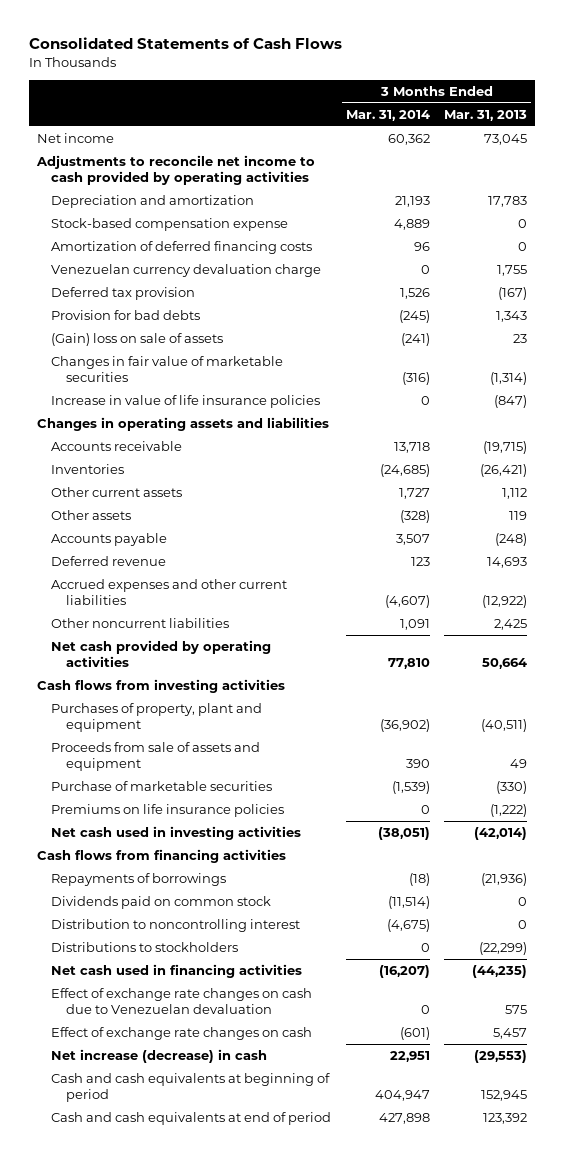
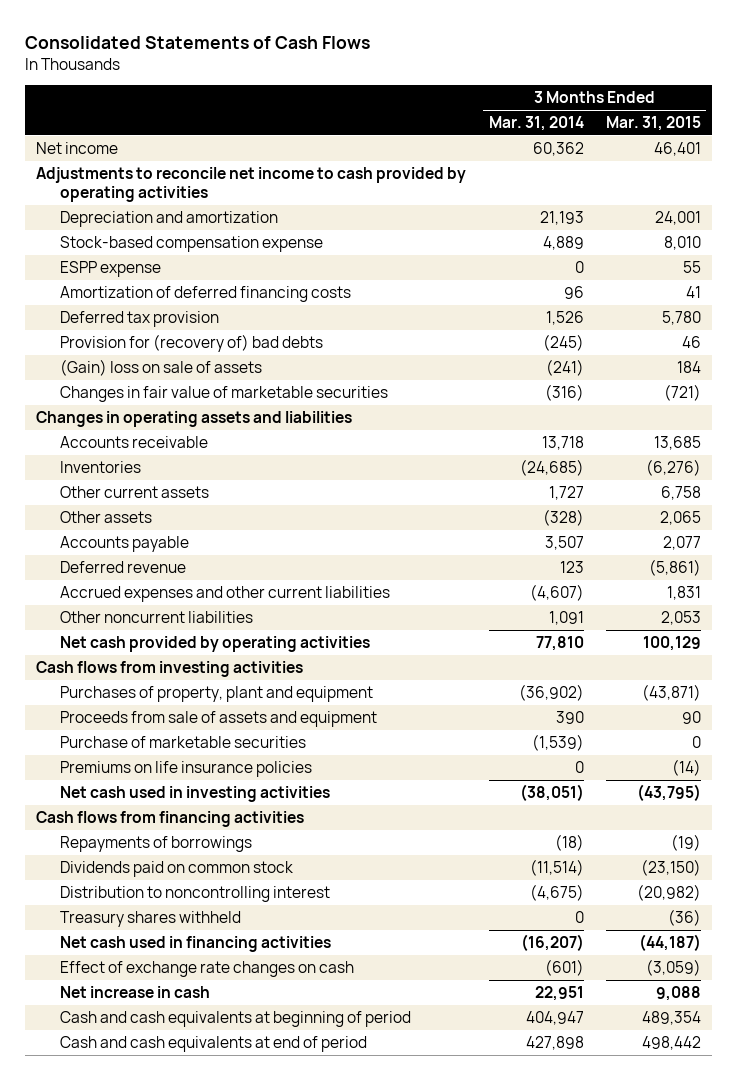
[444,109,528,121] Mar. 31, 2013 -> none
none -> [605,116,701,132] Mar. 31, 2015
none -> [60,260,162,277] ESPP expense
[51,263,322,277] Venezuelan currency devaluation charge -> none
[51,309,201,320] Provision for bad debts -> [60,333,324,352] Provision for (recovery of) bad debts
[51,394,321,408] Increase in value of life insurance policies -> none
[51,941,239,952] Distributions to stockholders -> none
none -> [60,910,242,927] Treasury shares withheld
[51,987,313,1014] Effect of exchange rate changes on cash due to Venezuelan devaluation -> none
[51,1048,268,1063] Net increase (decrease) in cash -> [60,985,211,998] Net increase in cash

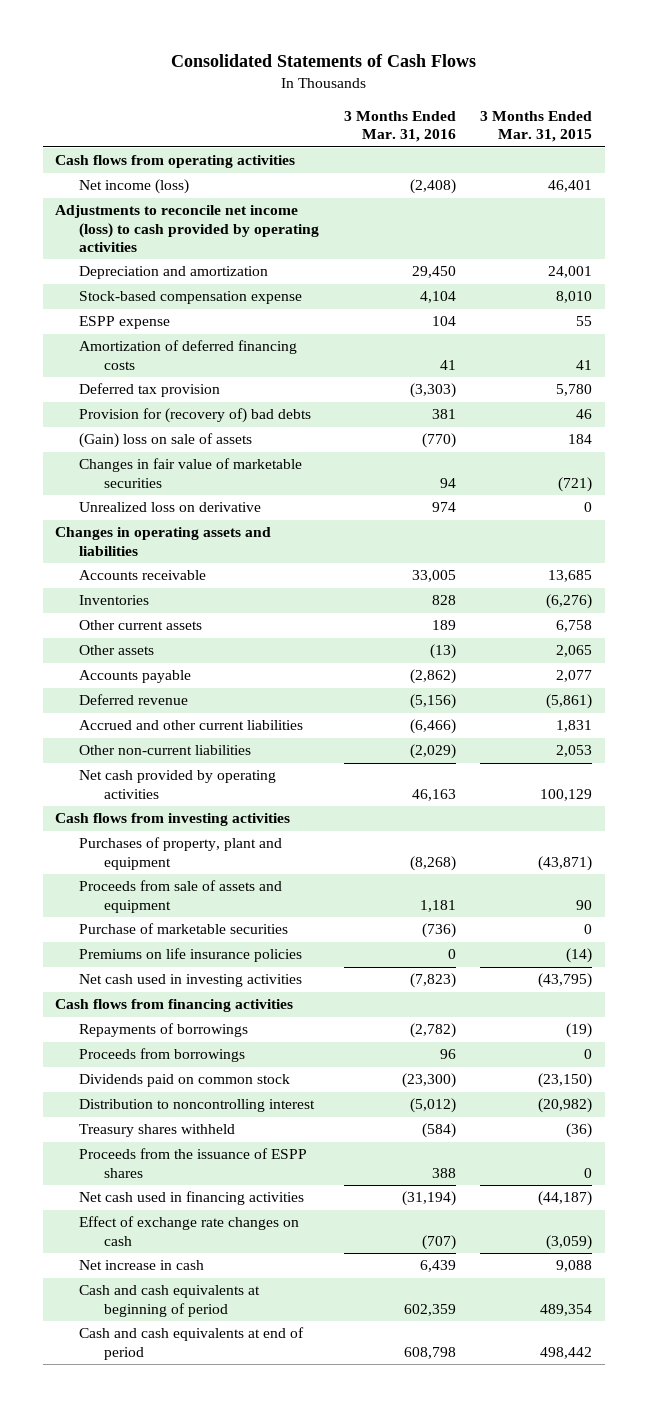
[488,116,584,132] Mar. 31, 2014 -> none
none -> [343,110,456,143] 3 Months Ended Mar. 31, 2016
none -> [55,155,296,169] Cash flows from operating activities
[36,141,119,154] Net income -> [79,179,190,195] Net income (loss)
[36,166,467,202] Adjustments to reconcile net income to cash provided by operating activities -> [55,205,320,253] Adjustments to reconcile net income (loss) to cash provided by operating activities
none -> [79,502,262,513] Unrealized loss on derivative
[60,585,391,602] Accrued expenses and other current liabilities -> [79,720,304,731] Accrued and other current liabilities
[60,610,254,623] Other noncurrent liabilities -> [79,745,252,756] Other non-current liabilities
none -> [79,1048,246,1063] Proceeds from borrowings
none -> [79,1148,308,1178] Proceeds from the issuance of ESPP shares

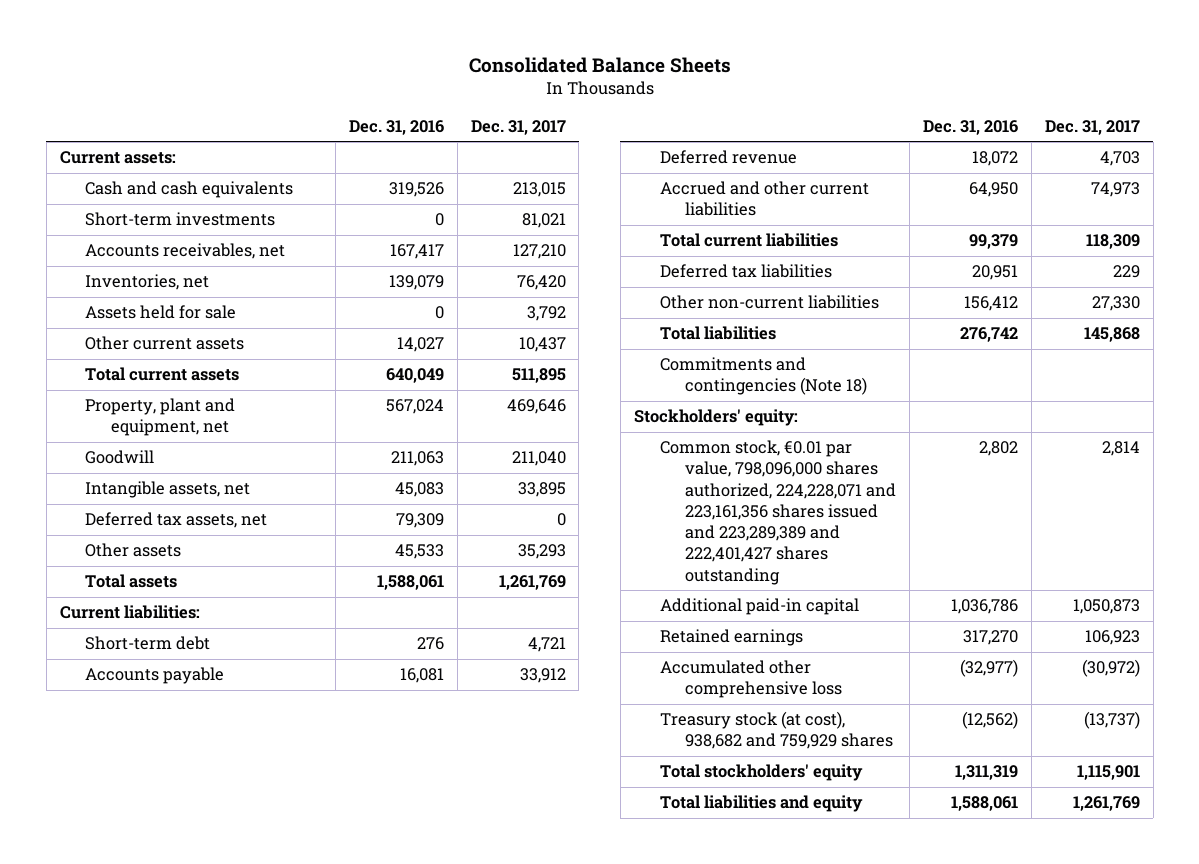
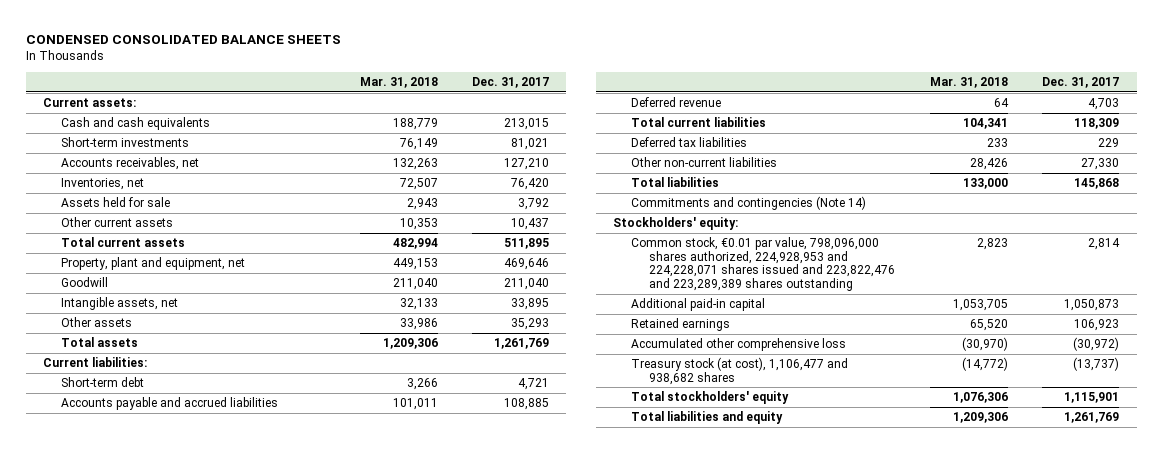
[468,56,731,73] Consolidated Balance Sheets -> [25,35,341,45] CONDENSED CONSOLIDATED BALANCE SHEETS
[348,120,444,136] Dec. 31, 2016 -> none
none -> [359,77,438,89] Mar. 31, 2018
[85,512,268,529] Deferred tax assets, net -> none
[85,667,225,685] Accounts payable -> none
none -> [61,397,279,411] Accounts payable and accrued liabilities
[659,181,869,217] Accrued and other current liabilities -> none
[659,357,868,396] Commitments and contingencies (Note 18) -> [631,196,867,211] Commitments and contingencies (Note 14)
[659,440,897,585] Common stock, €0.01 par value, 798,096,000 shares authorized, 224,228,071 and 223,161,356 shares issued and 223,289,389 and 222,401,427 shares outstanding -> [631,237,896,292] Common stock, €0.01 par value, 798,096,000 shares authorized, 224,928,953 and 224,228,071 shares issued and 223,822,476 and 223,289,389 shares outstanding
[659,711,894,750] Treasury stock (at cost), 938,682 and 759,929 shares -> [631,357,849,385] Treasury stock (at cost), 1,106,477 and 938,682 shares

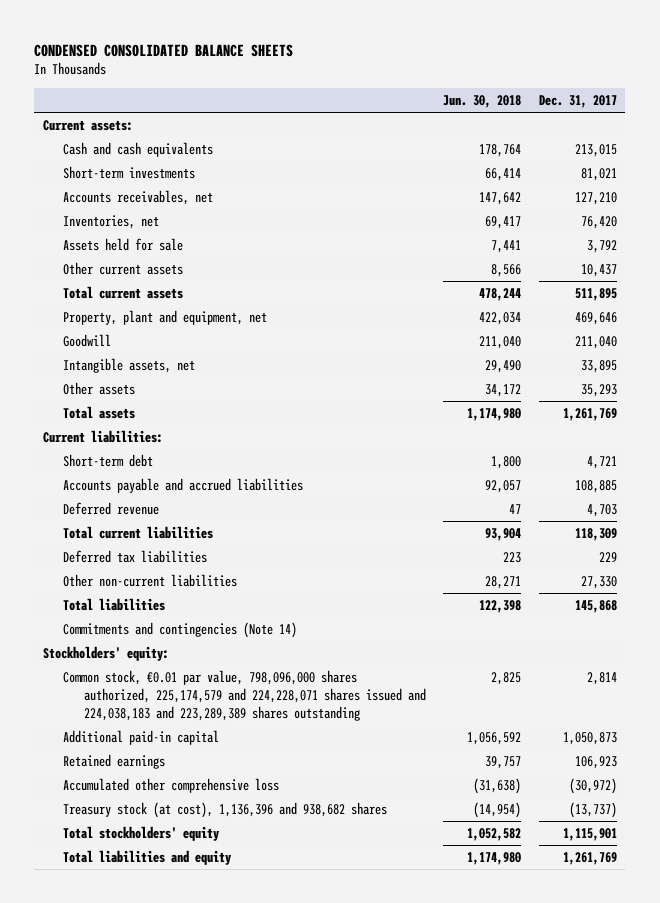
[359,77,438,89] Mar. 31, 2018 -> none
none -> [443,95,522,109] Jun. 30, 2018
[631,237,896,292] Common stock, €0.01 par value, 798,096,000 shares authorized, 224,928,953 and 224,228,071 shares issued and 223,822,476 and 223,289,389 shares outstanding -> [63,669,426,721] Common stock, €0.01 par value, 798,096,000 shares authorized, 225,174,579 and 224,228,071 shares issued and 224,038,183 and 223,289,389 shares outstanding
[631,357,849,385] Treasury stock (at cost), 1,106,477 and 938,682 shares -> [63,801,388,818] Treasury stock (at cost), 1,136,396 and 938,682 shares

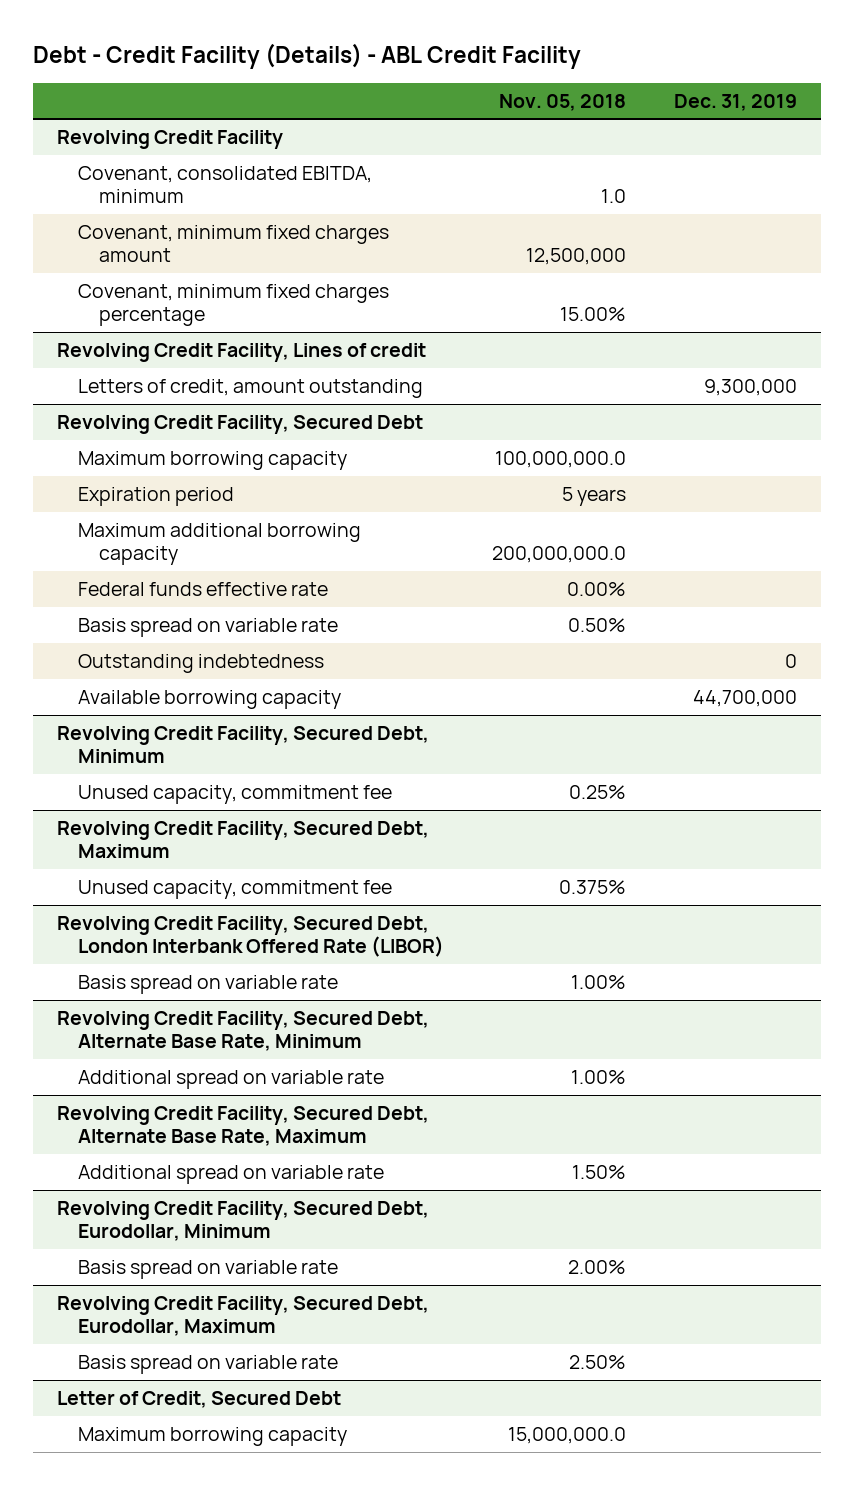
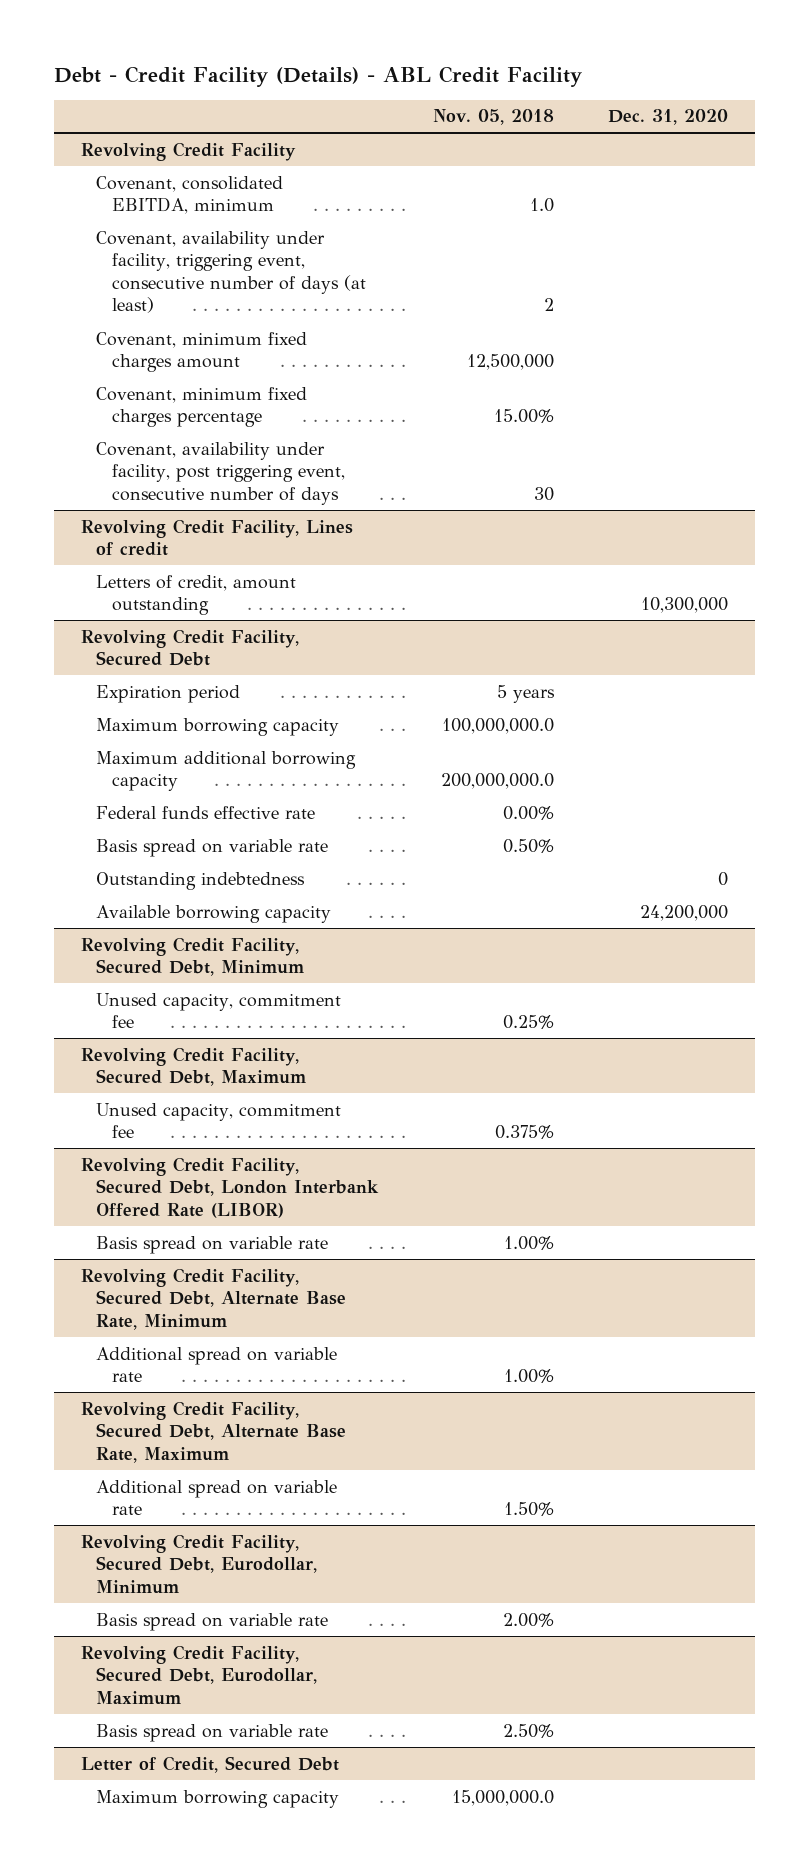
[673,93,797,111] Dec. 31, 2019 -> none
none -> [607,109,728,126] Dec. 31, 2020
none -> [96,230,367,314] Covenant, availability under facility, triggering event, consecutive number of days (at least)
none -> [96,441,346,505] Covenant, availability under facility, post triggering event, consecutive number of days
[77,451,347,471] Maximum borrowing capacity -> [96,717,340,736] Maximum borrowing capacity

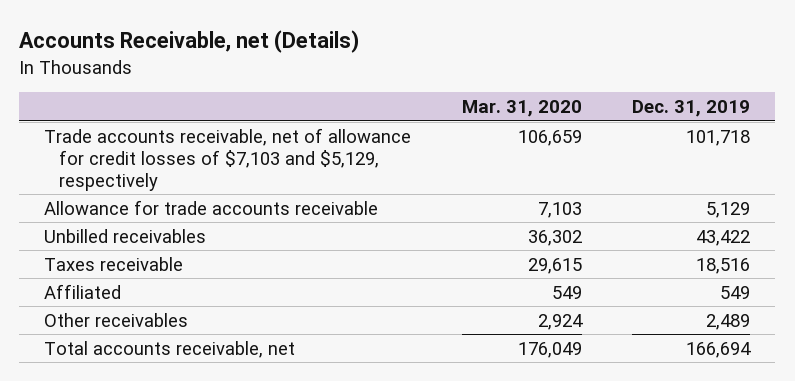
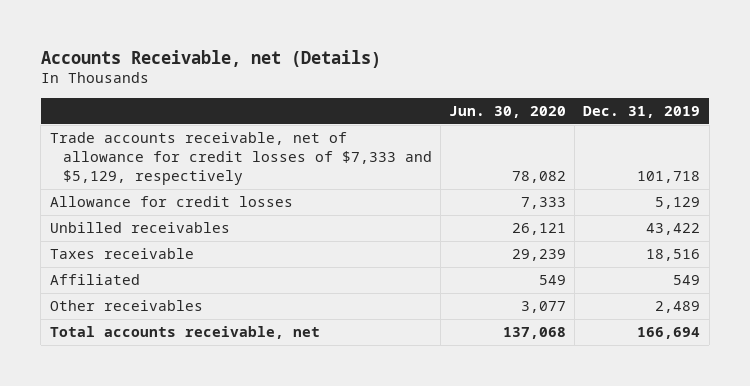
[461,100,582,118] Mar. 31, 2020 -> none
none -> [449,106,567,119] Jun. 30, 2020
[44,127,412,191] Trade accounts receivable, net of allowance for credit losses of $7,103 and $5,129, respectively -> [49,132,432,186] Trade accounts receivable, net of allowance for credit losses of $7,333 and $5,129, respectively
[44,199,379,215] Allowance for trade accounts receivable -> [49,196,293,208] Allowance for credit losses

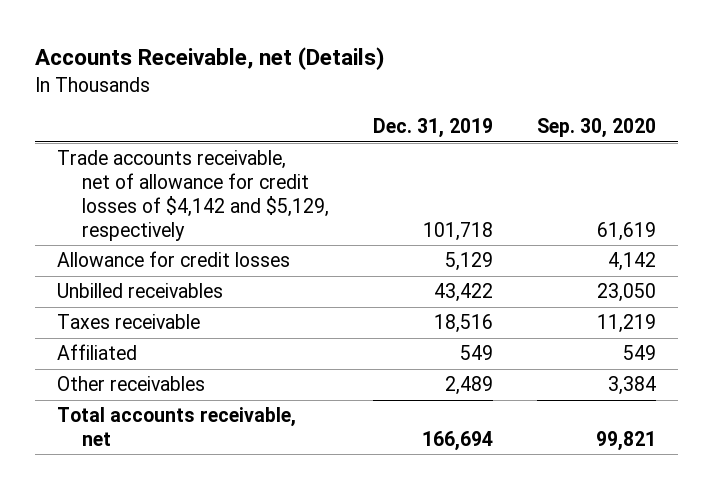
[449,106,567,119] Jun. 30, 2020 -> none
none -> [537,118,657,139] Sep. 30, 2020
[49,132,432,186] Trade accounts receivable, net of allowance for credit losses of $7,333 and $5,129, respectively -> [57,150,330,241] Trade accounts receivable, net of allowance for credit losses of $4,142 and $5,129, respectively

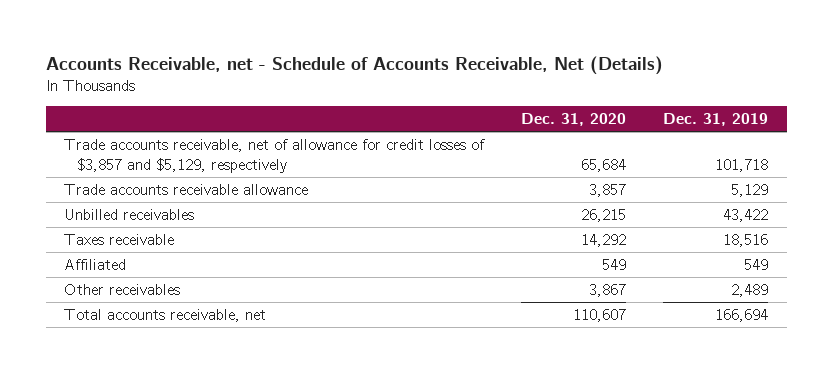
[35,47,385,71] Accounts Receivable, net (Details) -> [45,55,663,75] Accounts Receivable, net - Schedule of Accounts Receivable, Net (Details)
[537,118,657,139] Sep. 30, 2020 -> none
none -> [521,112,627,126] Dec. 31, 2020
[57,150,330,241] Trade accounts receivable, net of allowance for credit losses of $4,142 and $5,129, respectively -> [64,138,486,173] Trade accounts receivable, net of allowance for credit losses of $3,857 and $5,129, respectively
[57,251,291,268] Allowance for credit losses -> [64,183,309,195] Trade accounts receivable allowance

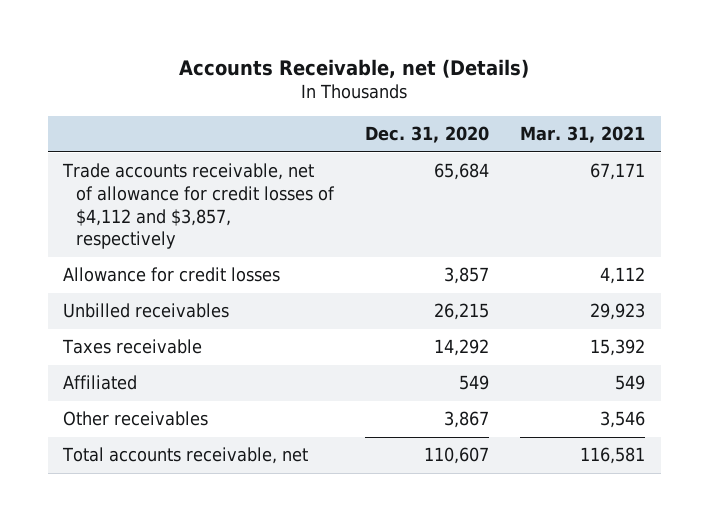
[45,55,663,75] Accounts Receivable, net - Schedule of Accounts Receivable, Net (Details) -> [179,58,530,78] Accounts Receivable, net (Details)
[663,112,769,126] Dec. 31, 2019 -> none
none -> [520,126,646,144] Mar. 31, 2021
[64,138,486,173] Trade accounts receivable, net of allowance for credit losses of $3,857 and $5,129, respectively -> [62,163,335,250] Trade accounts receivable, net of allowance for credit losses of $4,112 and $3,857, respectively
[64,183,309,195] Trade accounts receivable allowance -> [63,267,281,283] Allowance for credit losses

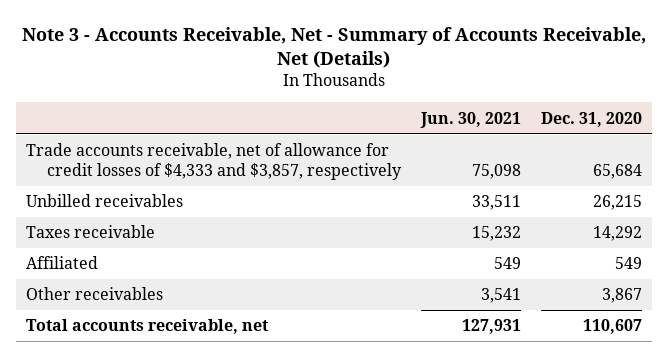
[179,58,530,78] Accounts Receivable, net (Details) -> [21,26,646,69] Note 3 - Accounts Receivable, Net - Summary of Accounts Receivable, Net (Details)
[520,126,646,144] Mar. 31, 2021 -> none
none -> [419,111,521,128] Jun. 30, 2021
[63,267,281,283] Allowance for credit losses -> none
[62,163,335,250] Trade accounts receivable, net of allowance for credit losses of $4,112 and $3,857, respectively -> [26,143,402,180] Trade accounts receivable, net of allowance for credit losses of $4,333 and $3,857, respectively

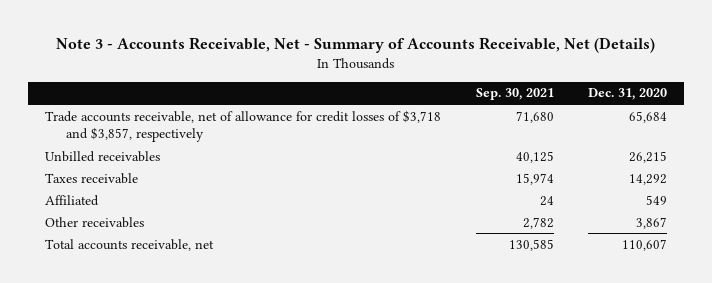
[419,111,521,128] Jun. 30, 2021 -> none
none -> [475,88,554,101] Sep. 30, 2021
[26,143,402,180] Trade accounts receivable, net of allowance for credit losses of $4,333 and $3,857, respectively -> [45,109,442,143] Trade accounts receivable, net of allowance for credit losses of $3,718 and $3,857, respectively

